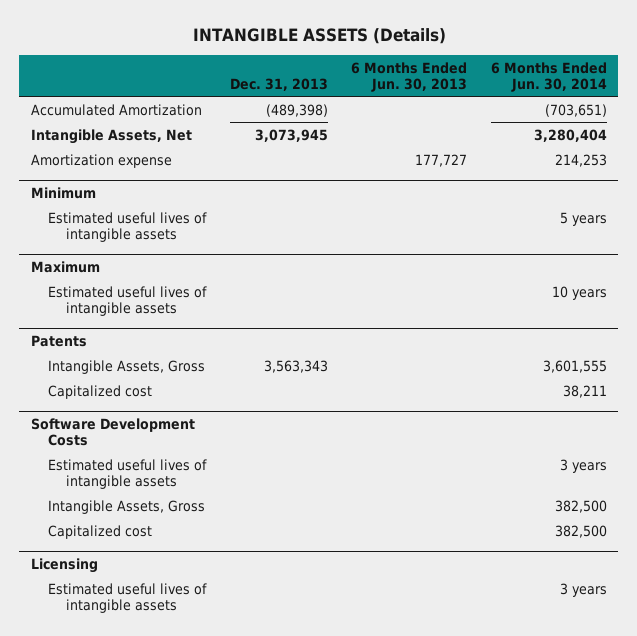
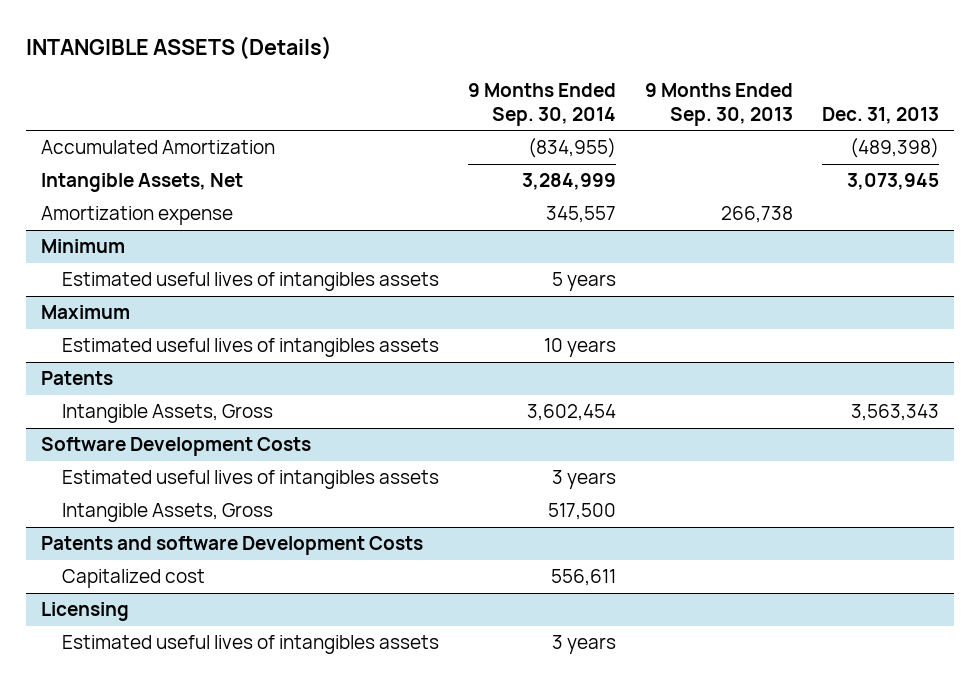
[351,61,468,93] 6 Months Ended Jun. 30, 2013 -> none
[490,61,607,93] 6 Months Ended Jun. 30, 2014 -> none
none -> [467,83,616,126] 9 Months Ended Sep. 30, 2014
none -> [645,83,794,126] 9 Months Ended Sep. 30, 2013
[48,211,208,242] Estimated useful lives of intangible assets -> [61,272,439,292] Estimated useful lives of intangibles assets
[48,285,208,316] Estimated useful lives of intangible assets -> [61,338,439,358] Estimated useful lives of intangibles assets
[48,384,153,399] Capitalized cost -> none
[48,458,208,489] Estimated useful lives of intangible assets -> [61,470,439,490] Estimated useful lives of intangibles assets
[48,524,153,539] Capitalized cost -> none
none -> [40,536,423,556] Patents and software Development Costs
none -> [61,569,205,589] Capitalized cost
[48,582,208,613] Estimated useful lives of intangible assets -> [61,635,439,655] Estimated useful lives of intangibles assets

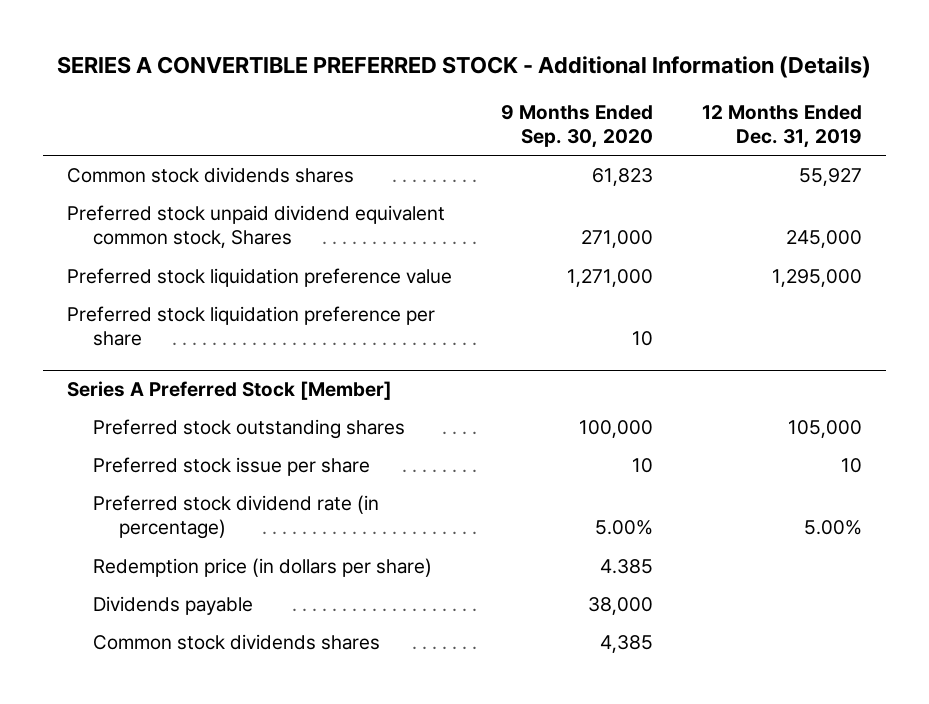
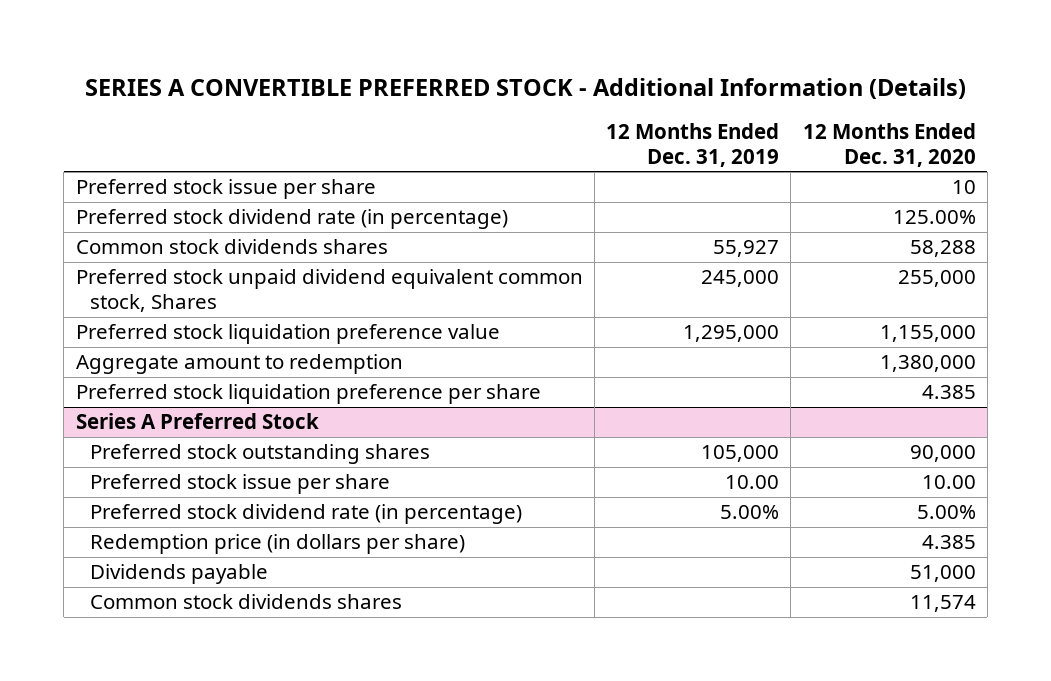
[500,104,653,149] 9 Months Ended Sep. 30, 2020 -> none
none -> [802,122,976,167] 12 Months Ended Dec. 31, 2020
none -> [75,179,376,200] Preferred stock issue per share
none -> [75,209,508,230] Preferred stock dividend rate (in percentage)
none -> [75,354,403,375] Aggregate amount to redemption
[67,381,393,401] Series A Preferred Stock [Member] -> [75,413,319,430] Series A Preferred Stock
[840,458,862,474] 10 -> [725,475,780,490] 10.00

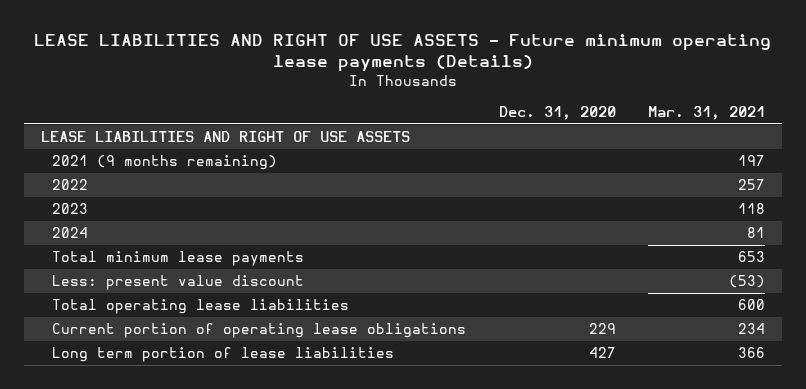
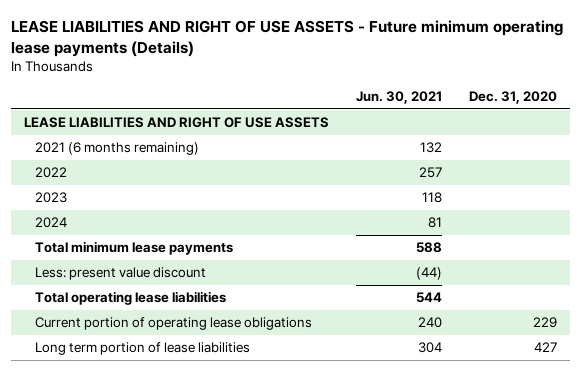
[648,106,766,121] Mar. 31, 2021 -> none
none -> [356,91,443,105] Jun. 30, 2021
[51,155,277,171] 2021 (9 months remaining) -> [35,142,200,156] 2021 (6 months remaining)

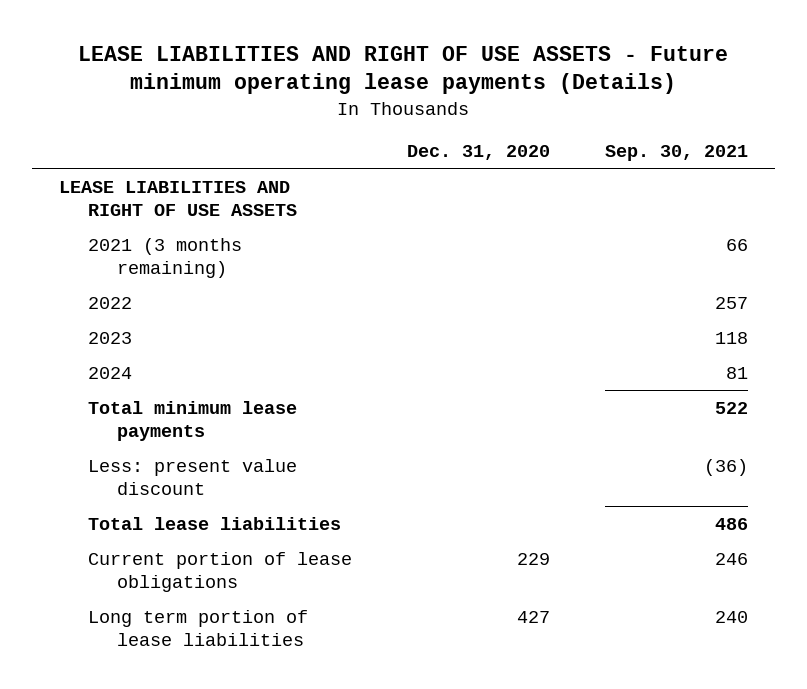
[356,91,443,105] Jun. 30, 2021 -> none
none -> [604,144,748,161] Sep. 30, 2021
[35,142,200,156] 2021 (6 months remaining) -> [88,237,243,278] 2021 (3 months remaining)
[35,291,227,306] Total operating lease liabilities -> [88,516,342,530] Total lease liabilities
[35,317,313,331] Current portion of operating lease obligations -> [88,551,353,592] Current portion of lease obligations

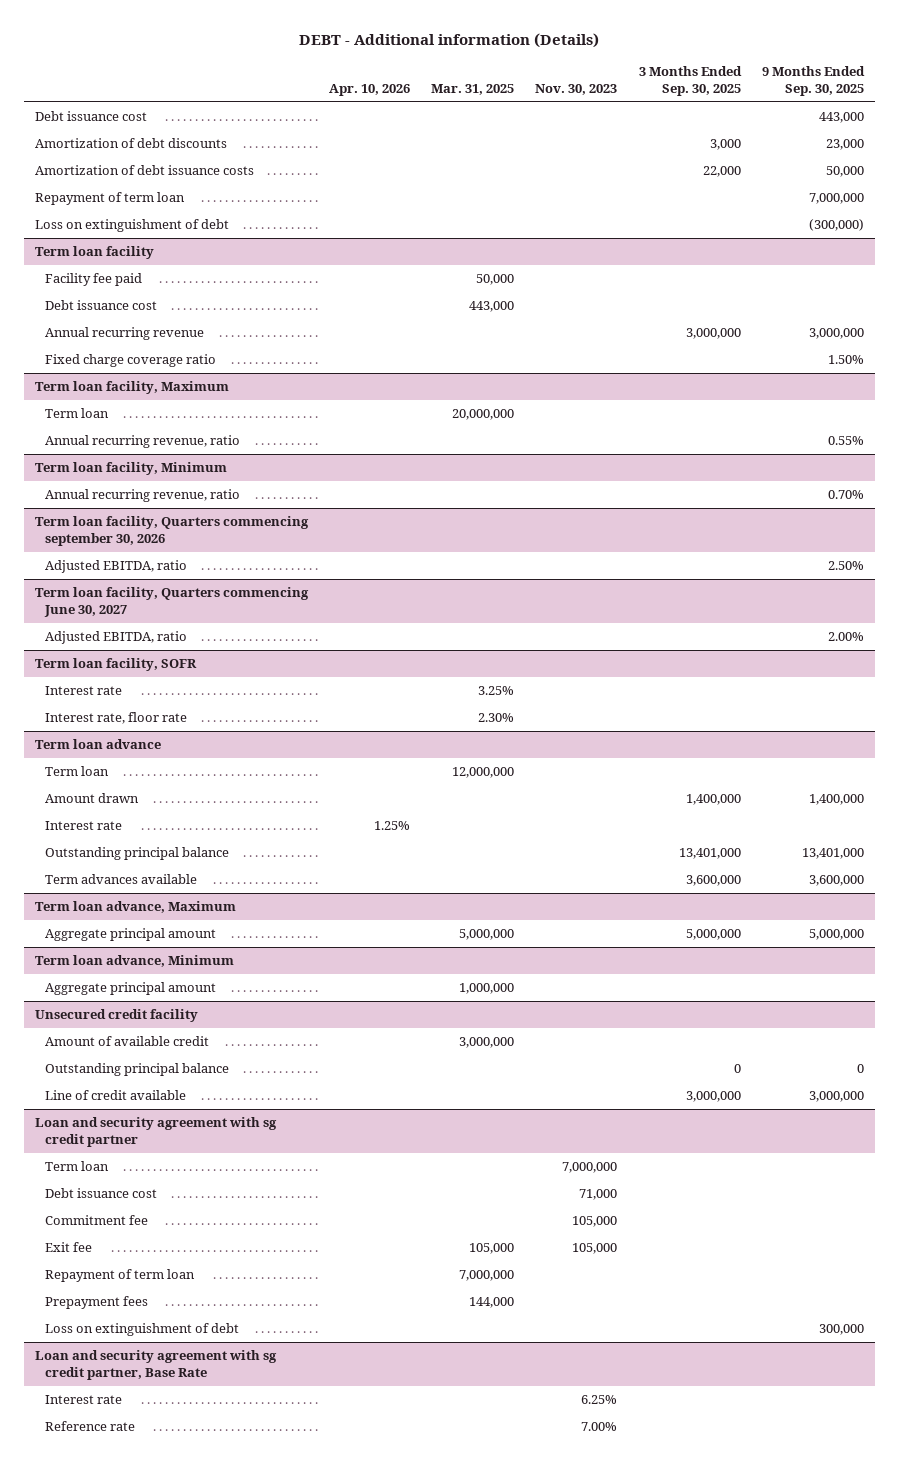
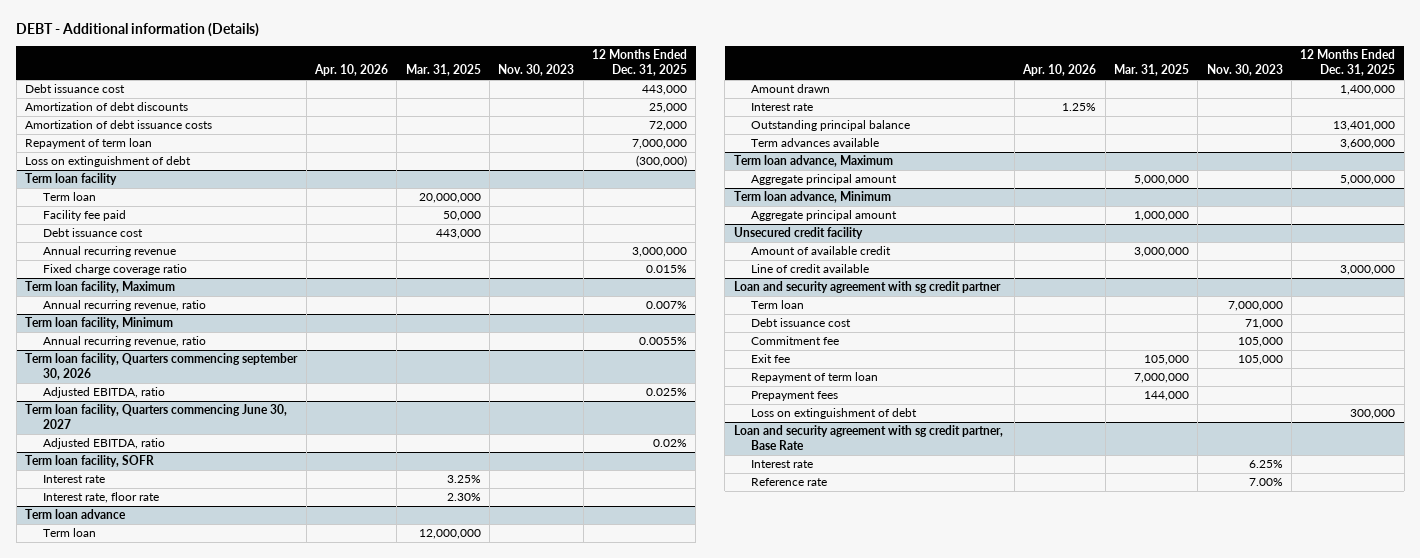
[638,66,742,97] 3 Months Ended Sep. 30, 2025 -> none
[761,66,865,97] 9 Months Ended Sep. 30, 2025 -> none
none -> [591,49,687,77] 12 Months Ended Dec. 31, 2025
none -> [43,192,97,202] Term loan
[45,408,110,419] Term loan -> none
[45,1063,230,1077] Outstanding principal balance -> none

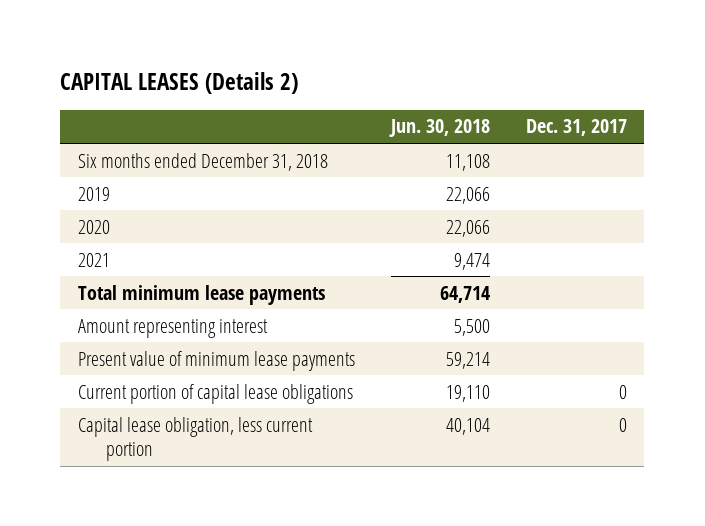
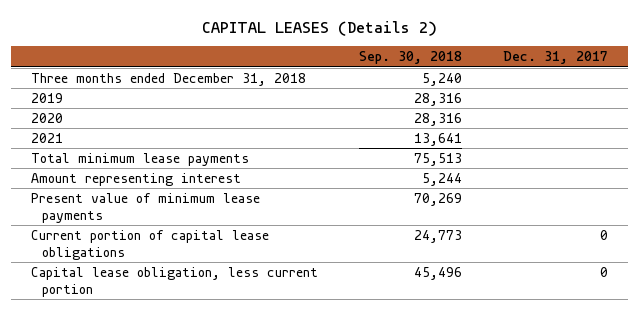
[388,119,490,138] Jun. 30, 2018 -> none
none -> [359,51,463,65] Sep. 30, 2018
[78,152,329,171] Six months ended December 31, 2018 -> [31,72,307,86] Three months ended December 31, 2018

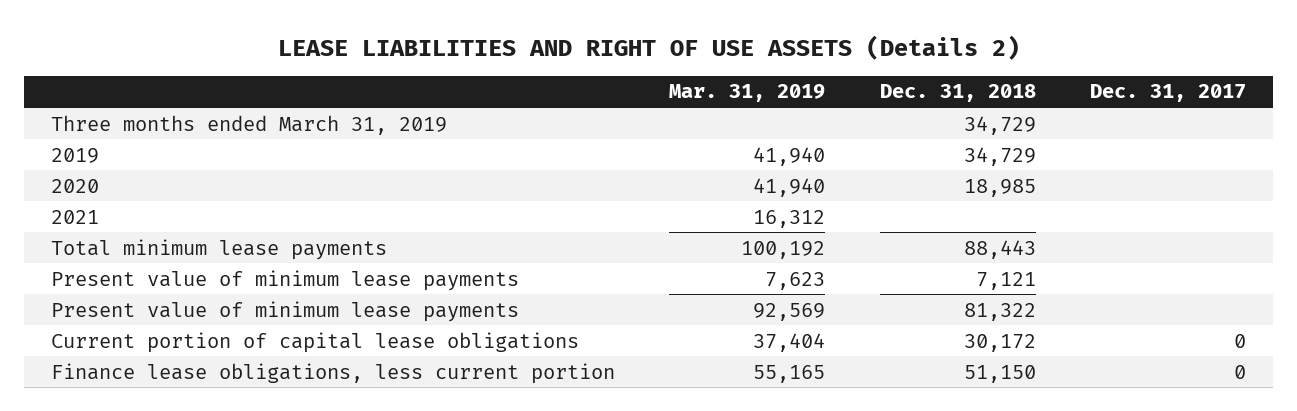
[201,20,437,36] CAPITAL LEASES (Details 2) -> [277,34,1020,60] LEASE LIABILITIES AND RIGHT OF USE ASSETS (Details 2)
[359,51,463,65] Sep. 30, 2018 -> none
none -> [669,84,826,103] Mar. 31, 2019
none -> [879,84,1036,103] Dec. 31, 2018
[31,72,307,86] Three months ended December 31, 2018 -> [51,114,448,135] Three months ended March 31, 2019
[31,172,242,186] Amount representing interest -> none
none -> [51,300,520,322] Present value of minimum lease payments
[31,266,319,298] Capital lease obligation, less current portion -> [51,362,616,384] Finance lease obligations, less current portion

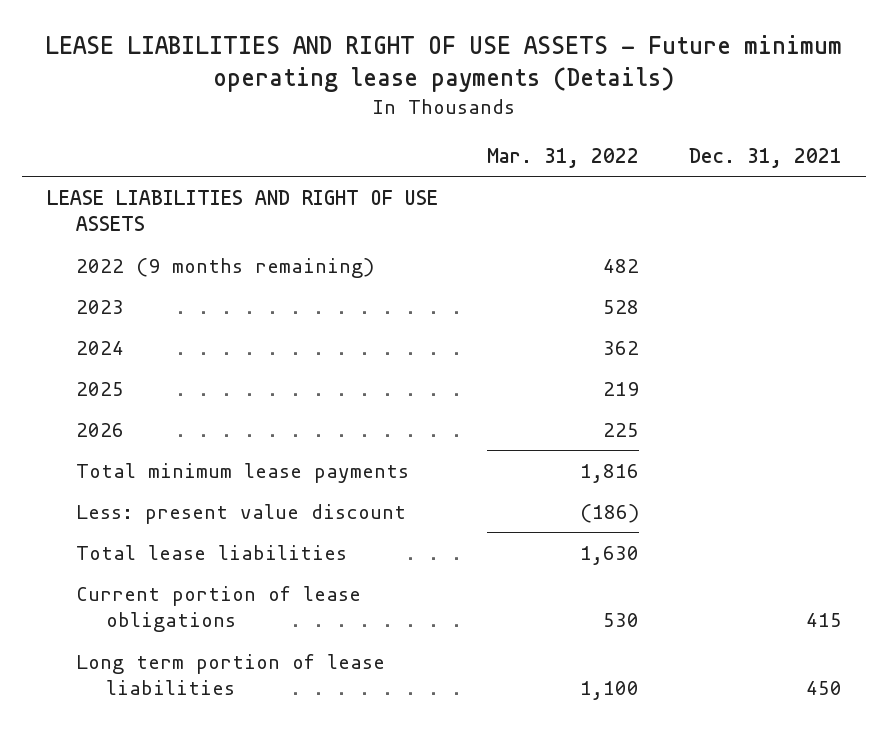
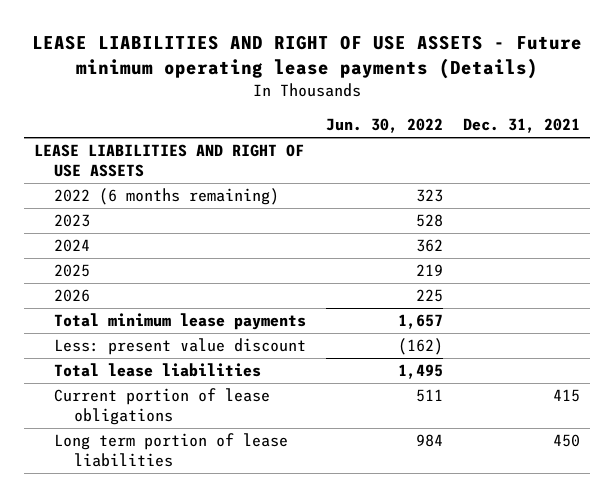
[487,147,640,168] Mar. 31, 2022 -> none
none -> [326,118,444,134] Jun. 30, 2022
[76,257,375,278] 2022 (9 months remaining) -> [54,188,280,206] 2022 (6 months remaining)

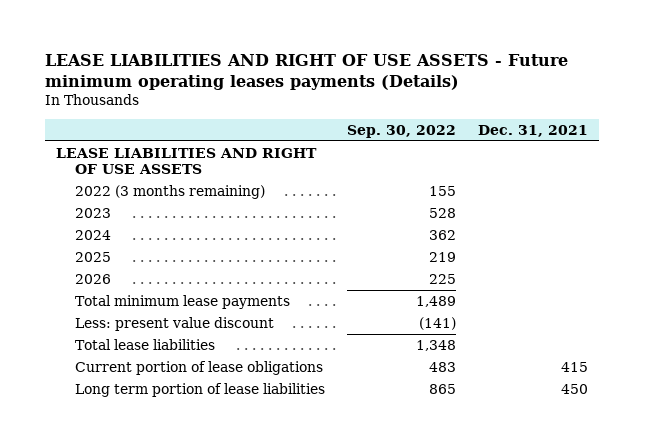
[32,35,583,80] LEASE LIABILITIES AND RIGHT OF USE ASSETS - Future minimum operating lease payments (Details) -> [45,54,569,91] LEASE LIABILITIES AND RIGHT OF USE ASSETS - Future minimum operating leases payments (Details)
[326,118,444,134] Jun. 30, 2022 -> none
none -> [346,124,456,138] Sep. 30, 2022
[54,188,280,206] 2022 (6 months remaining) -> [74,184,265,199] 2022 (3 months remaining)

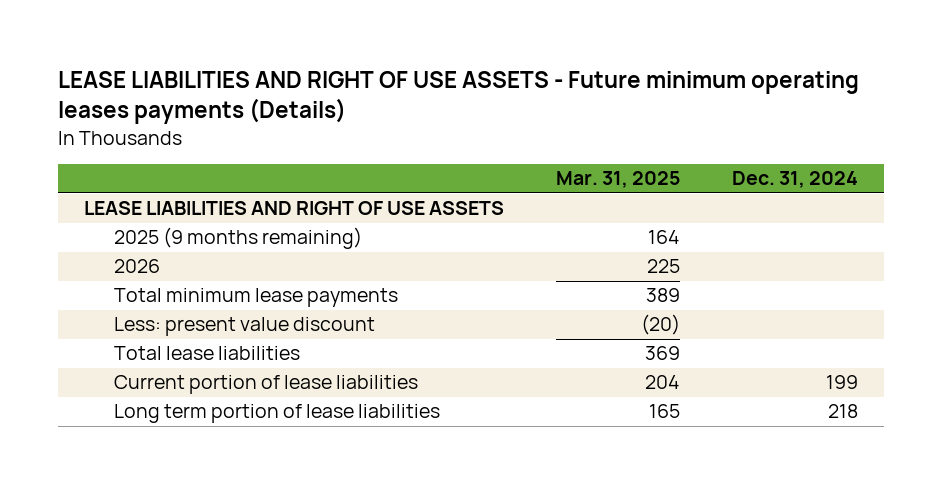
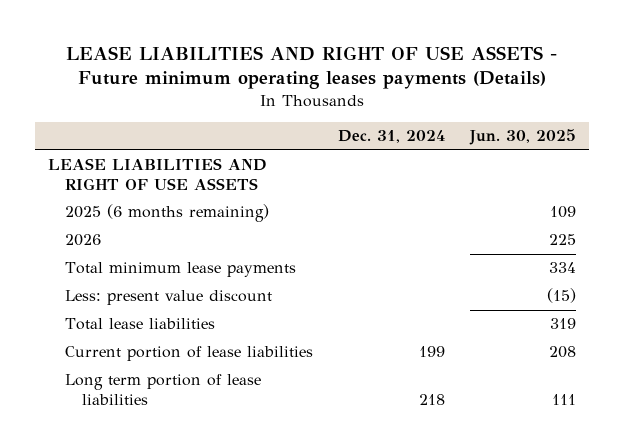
[556,171,681,189] Mar. 31, 2025 -> none
none -> [469,129,577,146] Jun. 30, 2025
[114,227,363,250] 2025 (9 months remaining) -> [64,204,269,223] 2025 (6 months remaining)

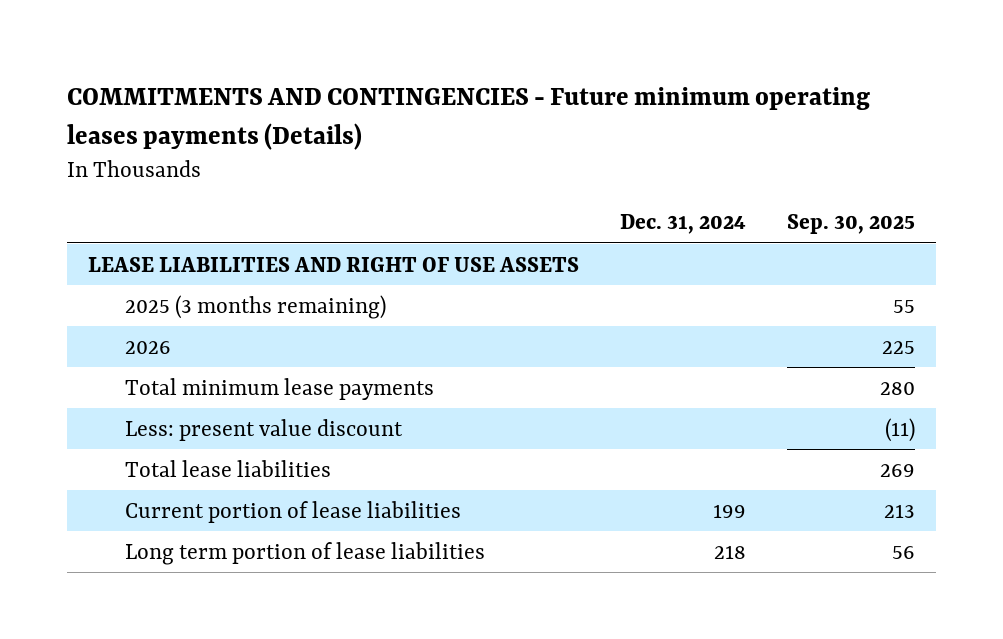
[65,45,557,90] LEASE LIABILITIES AND RIGHT OF USE ASSETS - Future minimum operating leases payments (Details) -> [67,87,871,150] COMMITMENTS AND CONTINGENCIES - Future minimum operating leases payments (Details)
[469,129,577,146] Jun. 30, 2025 -> none
none -> [787,214,916,235] Sep. 30, 2025
[64,204,269,223] 2025 (6 months remaining) -> [124,294,386,319] 2025 (3 months remaining)

